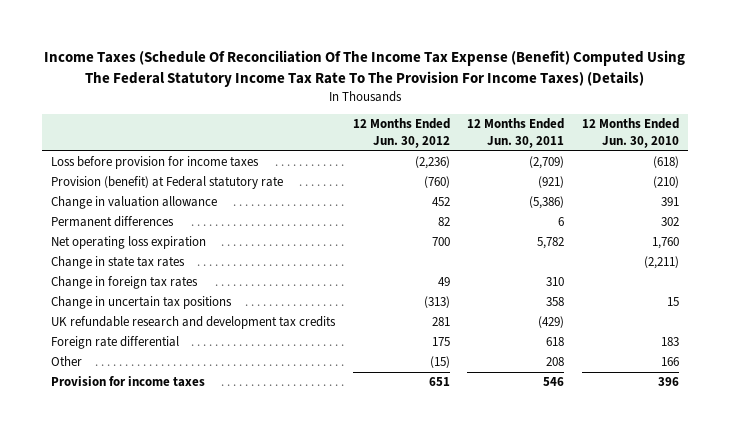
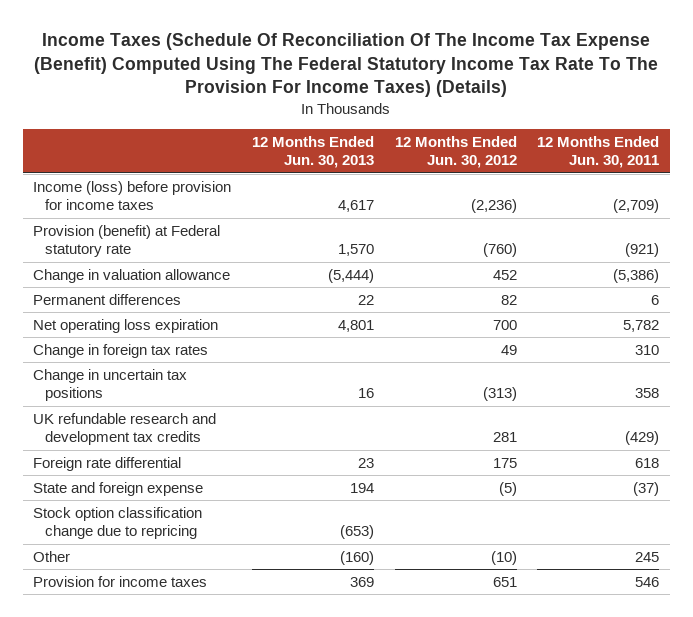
[582,118,680,149] 12 Months Ended Jun. 30, 2010 -> none
none -> [251,136,374,169] 12 Months Ended Jun. 30, 2013
[50,156,259,170] Loss before provision for income taxes -> [33,180,232,211] Income (loss) before provision for income taxes
[50,256,185,270] Change in state tax rates -> none
none -> [33,481,204,496] State and foreign expense
none -> [33,506,203,540] Stock option classification change due to repricing
[429,356,450,369] (15) -> [490,550,517,565] (10)
[546,357,565,367] 208 -> [635,551,660,562] 245

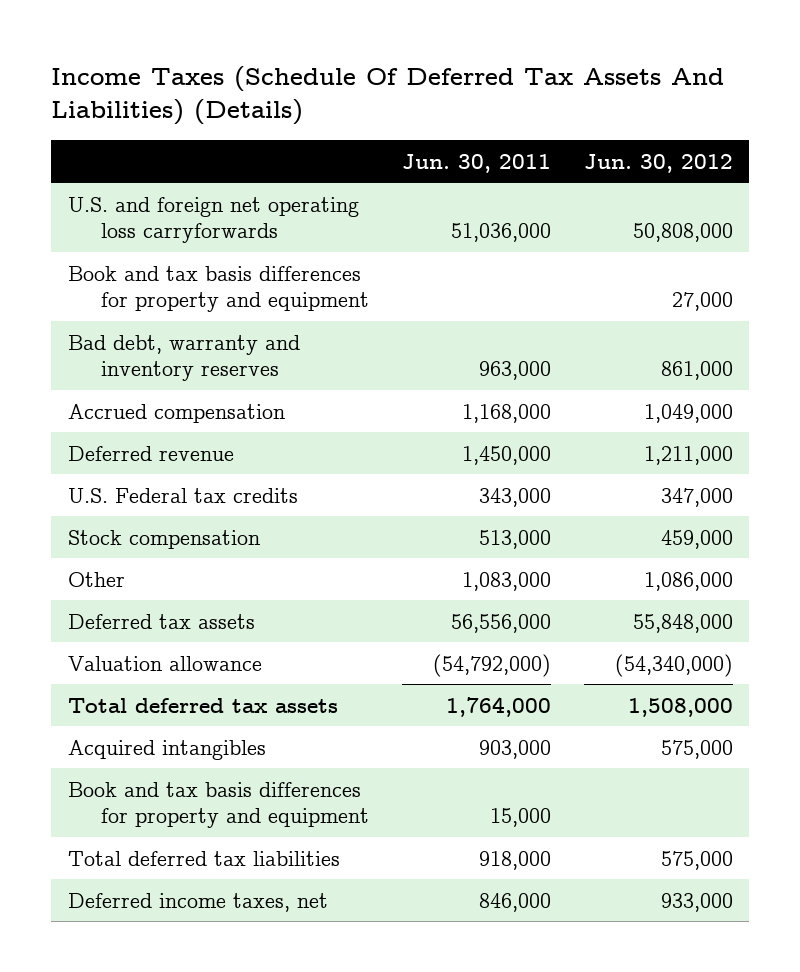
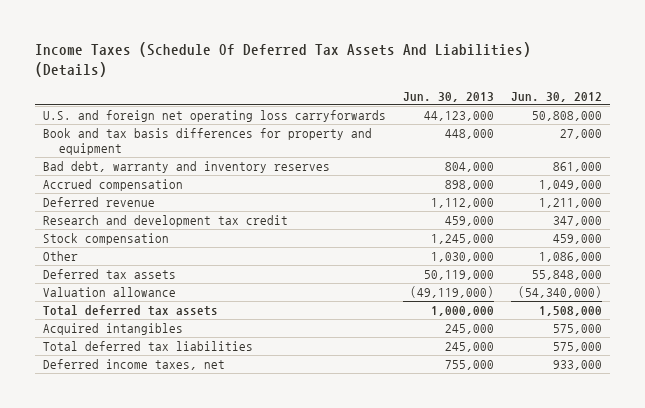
[401,153,551,173] Jun. 30, 2011 -> none
none -> [403,91,495,102] Jun. 30, 2013
[67,487,298,503] U.S. Federal tax credits -> [43,215,289,228] Research and development tax credit
[67,781,369,829] Book and tax basis differences for property and equipment -> none

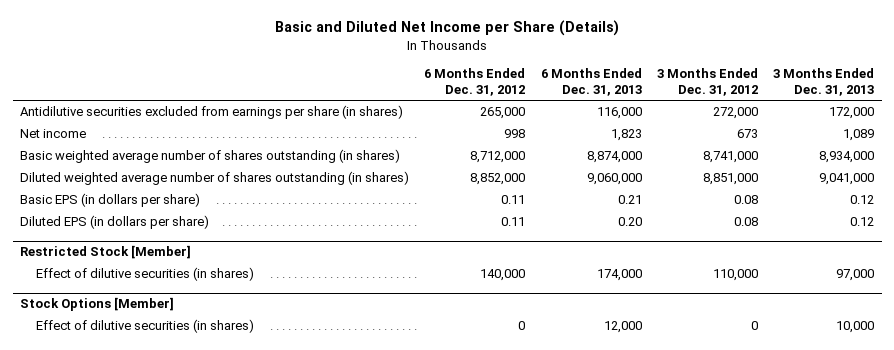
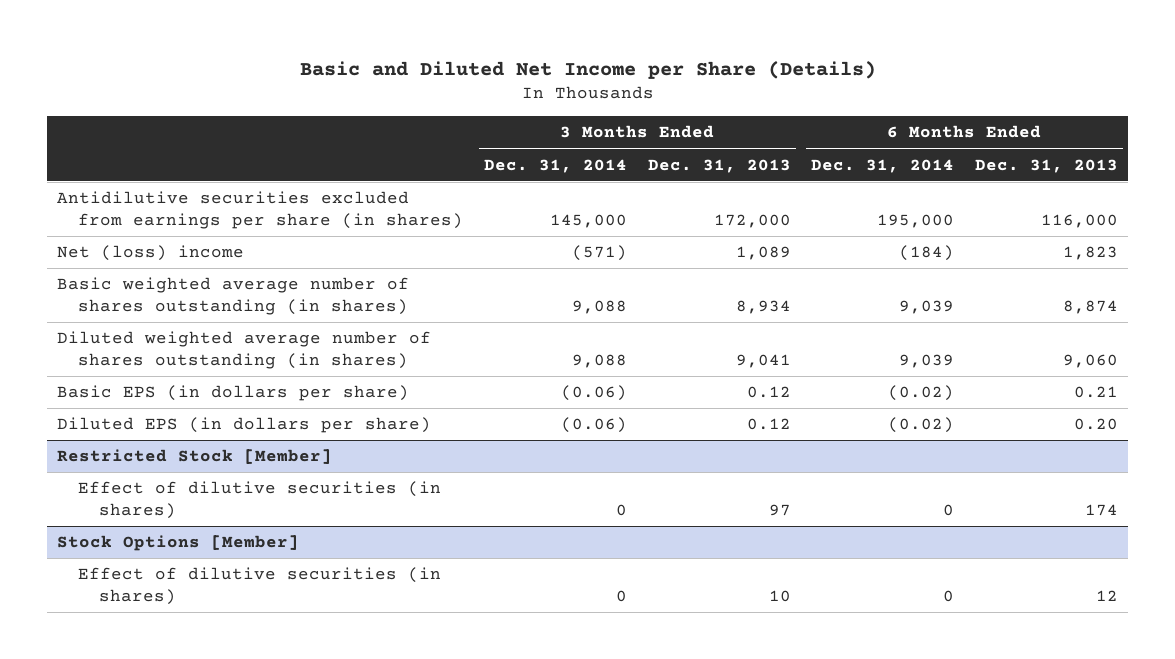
[424,67,526,96] 6 Months Ended Dec. 31, 2012 -> none
[656,67,758,96] 3 Months Ended Dec. 31, 2012 -> none
none -> [483,158,627,173] Dec. 31, 2014
none -> [811,158,955,173] Dec. 31, 2014
[20,129,87,139] Net income -> [57,245,245,262] Net (loss) income
[586,151,642,164] 8,874,000 -> [1062,300,1118,315] 8,874
[818,151,874,164] 8,934,000 -> [735,300,791,315] 8,934
[586,173,642,186] 9,060,000 -> [1062,354,1118,369] 9,060
[818,173,874,186] 9,041,000 -> [735,354,791,369] 9,041
[596,269,642,282] 174,000 -> [1084,504,1118,517] 174
[835,269,874,282] 97,000 -> [768,504,791,517] 97
[603,321,642,334] 12,000 -> [1095,590,1118,602] 12
[835,321,874,334] 10,000 -> [768,590,791,603] 10

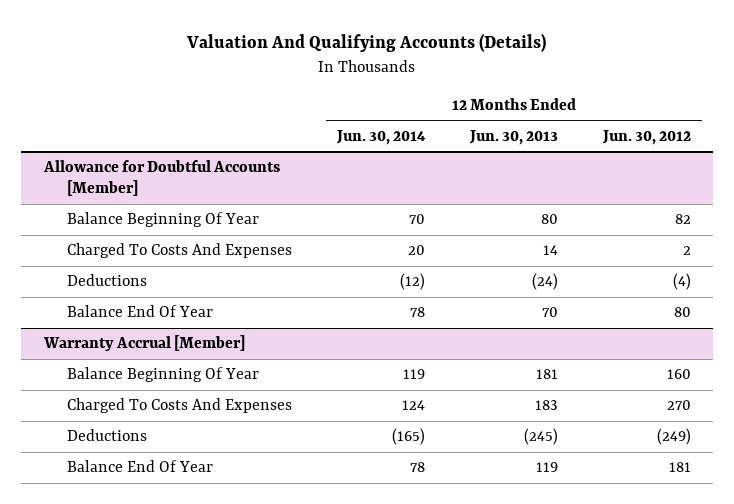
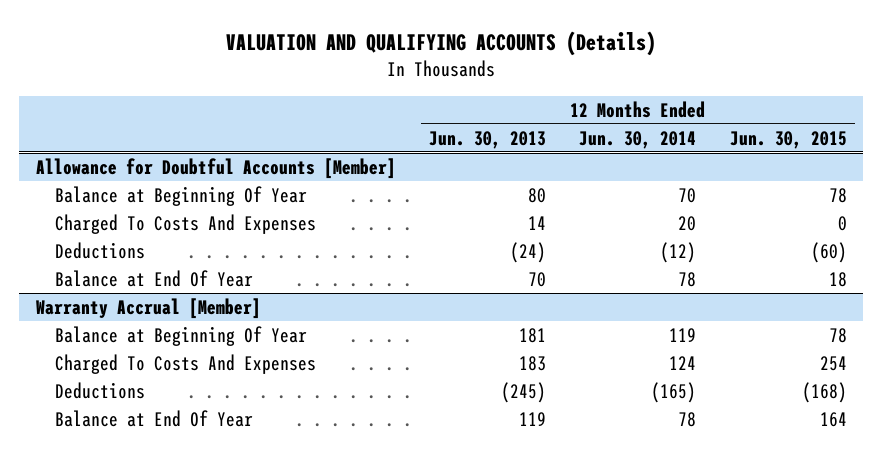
[186,33,547,53] Valuation And Qualifying Accounts (Details) -> [226,30,657,56] VALUATION AND QUALIFYING ACCOUNTS (Details)
[601,129,691,145] Jun. 30, 2012 -> none
none -> [729,130,847,149] Jun. 30, 2015
[67,212,260,228] Balance Beginning Of Year -> [55,185,308,206] Balance at Beginning Of Year
[67,305,214,318] Balance End Of Year -> [55,269,254,287] Balance at End Of Year
[67,367,260,383] Balance Beginning Of Year -> [55,325,308,346] Balance at Beginning Of Year
[67,460,214,473] Balance End Of Year -> [55,409,254,427] Balance at End Of Year

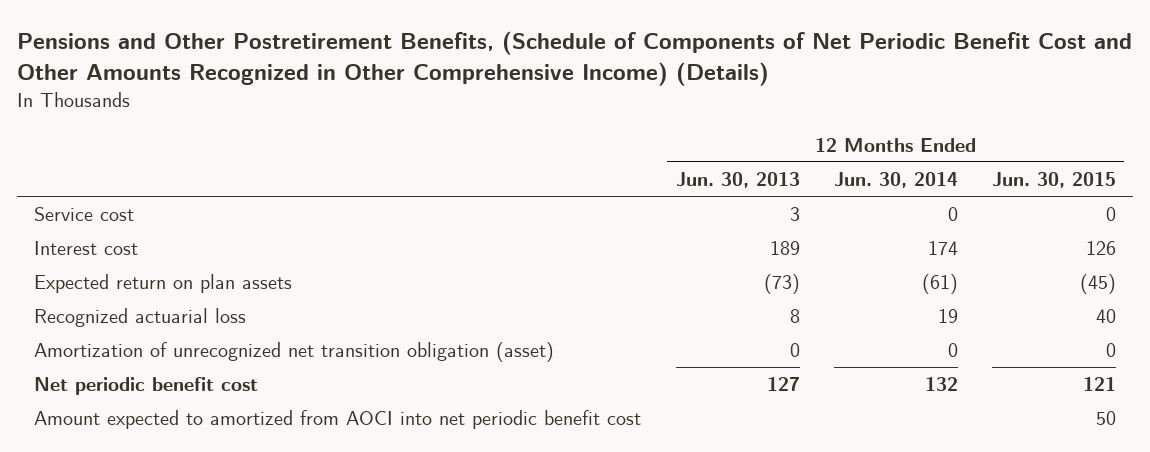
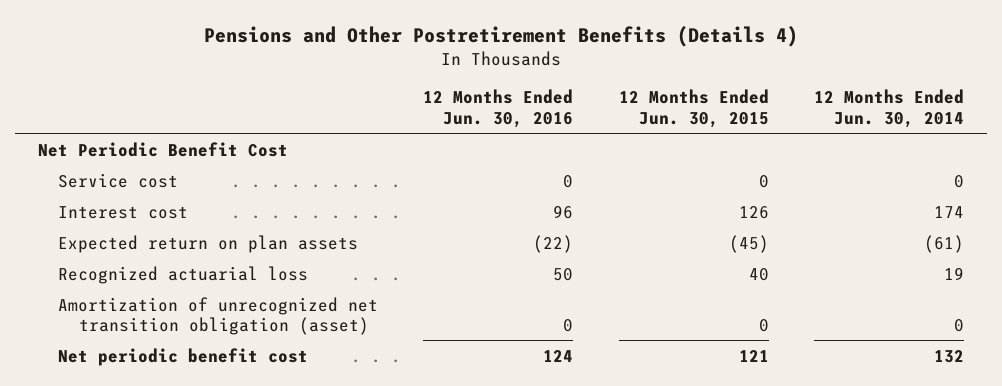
[17,30,1133,87] Pensions and Other Postretirement Benefits, (Schedule of Components of Net Periodic Benefit Cost and Other Amounts Recognized in Other Comprehensive Income) (Details) -> [203,25,798,47] Pensions and Other Postretirement Benefits (Details 4)
[675,172,800,189] Jun. 30, 2013 -> none
none -> [423,89,574,128] 12 Months Ended Jun. 30, 2016
none -> [37,141,288,157] Net Periodic Benefit Cost
[34,410,642,430] Amount expected to amortized from AOCI into net periodic benefit cost -> none

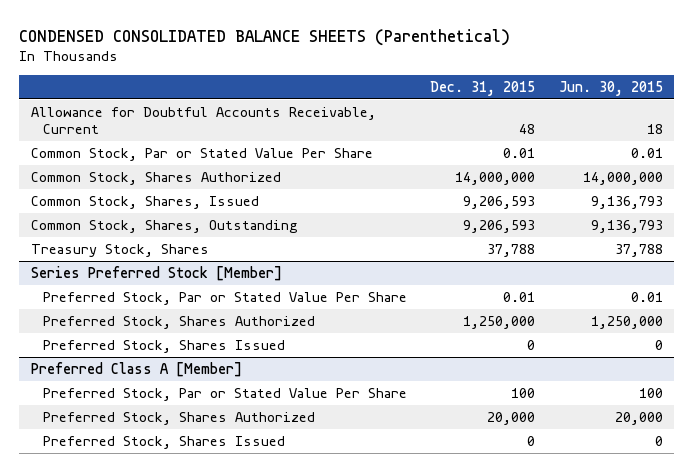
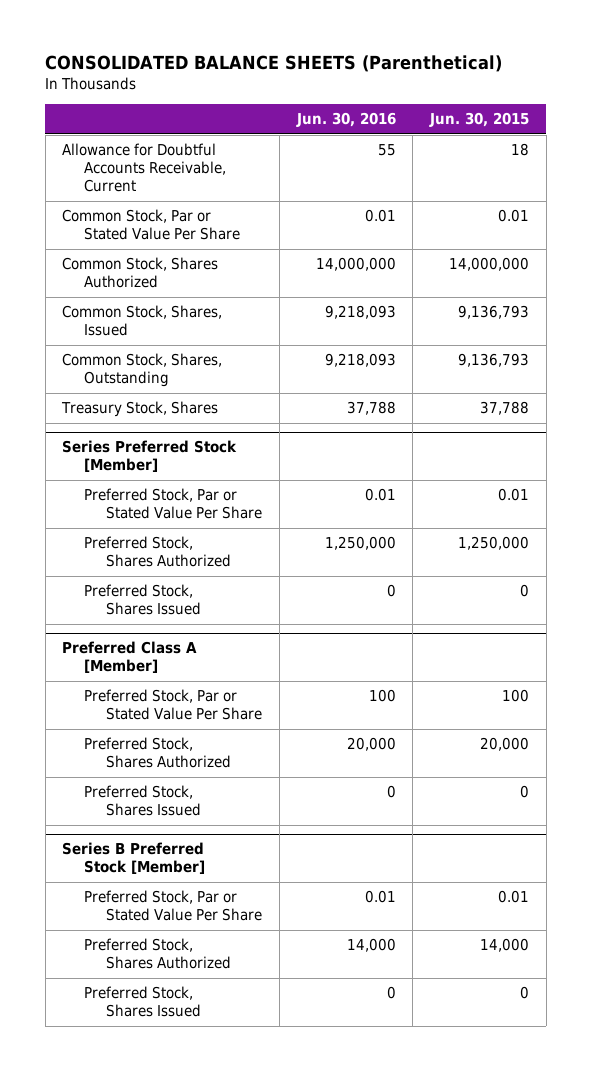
[19,28,511,46] CONDENSED CONSOLIDATED BALANCE SHEETS (Parenthetical) -> [45,54,503,72] CONSOLIDATED BALANCE SHEETS (Parenthetical)
[430,80,536,96] Dec. 31, 2015 -> none
none -> [295,112,396,128] Jun. 30, 2016
none -> [62,842,206,875] Series B Preferred Stock [Member]
none -> [84,890,263,922] Preferred Stock, Par or Stated Value Per Share
none -> [84,938,232,970] Preferred Stock, Shares Authorized
none -> [84,986,202,1018] Preferred Stock, Shares Issued

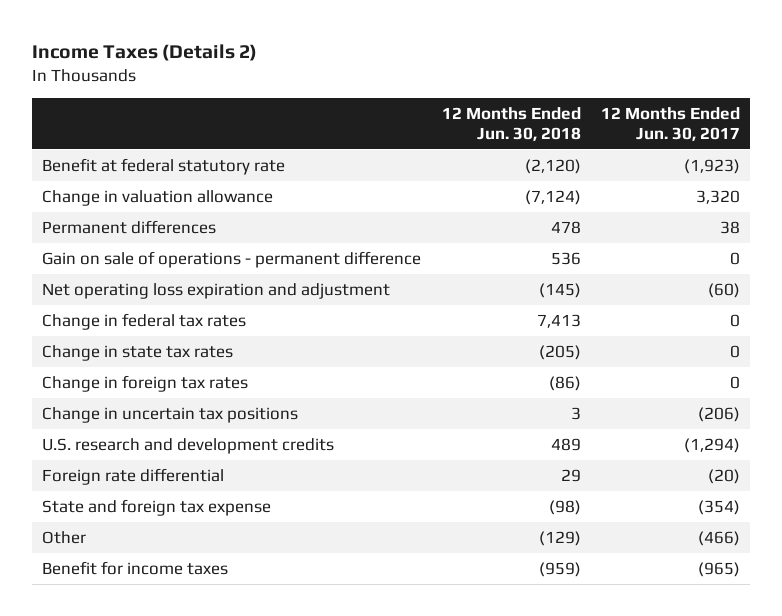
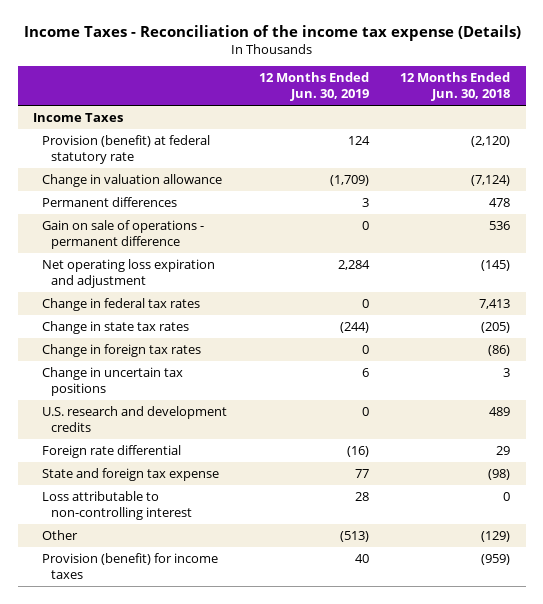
[31,44,257,62] Income Taxes (Details 2) -> [23,25,521,42] Income Taxes - Reconciliation of the income tax expense (Details)
[601,107,741,141] 12 Months Ended Jun. 30, 2017 -> none
none -> [258,72,369,102] 12 Months Ended Jun. 30, 2019
none -> [33,112,124,122] Income Taxes
[42,158,286,176] Benefit at federal statutory rate -> [42,134,211,164] Provision (benefit) at federal statutory rate
none -> [42,490,193,520] Loss attributable to non-controlling interest
[42,561,229,576] Benefit for income taxes -> [42,552,219,579] Provision (benefit) for income taxes

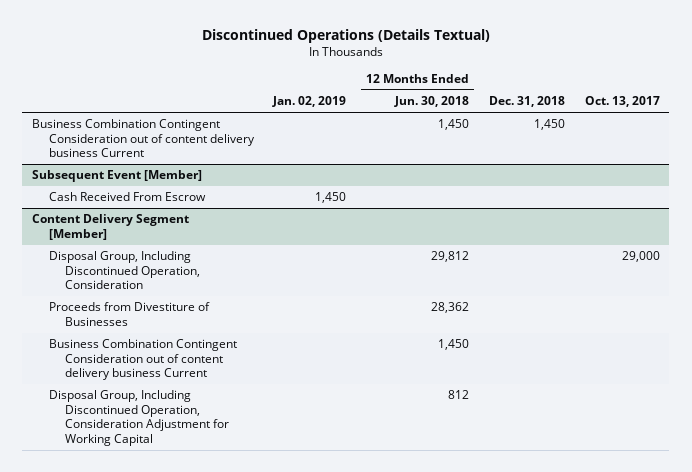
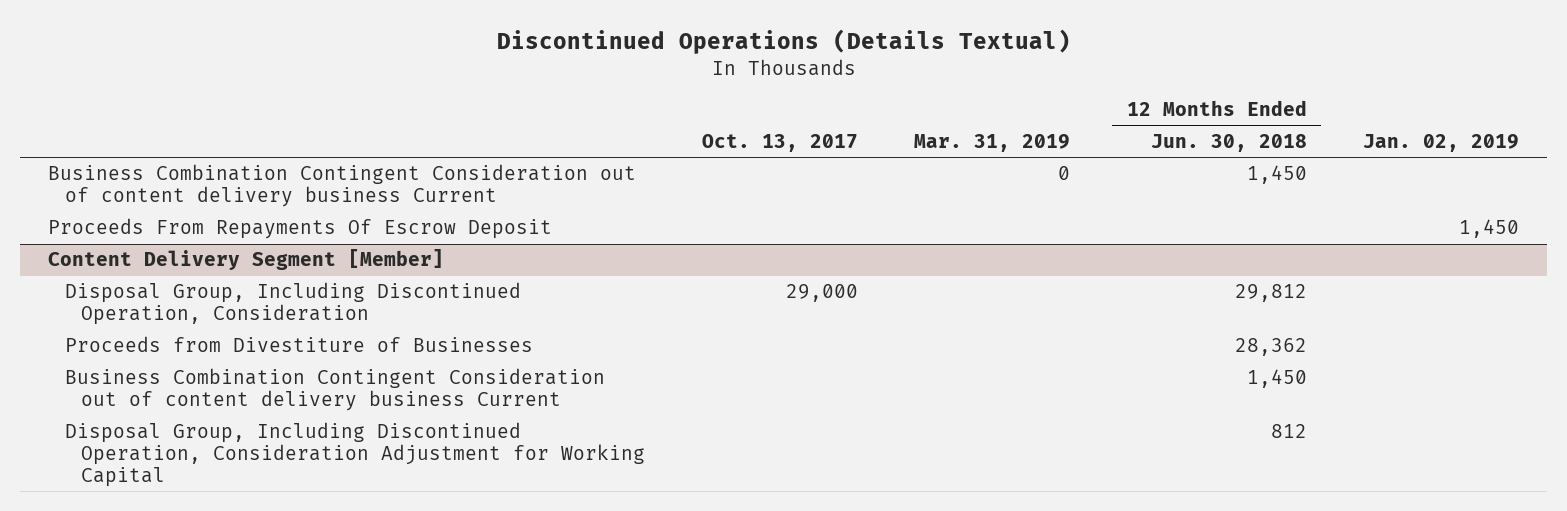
[488,96,565,108] Dec. 31, 2018 -> none
none -> [914,133,1071,152] Mar. 31, 2019
[32,170,203,183] Subsequent Event [Member] -> none
[48,192,206,202] Cash Received From Escrow -> [48,218,553,240] Proceeds From Repayments Of Escrow Deposit

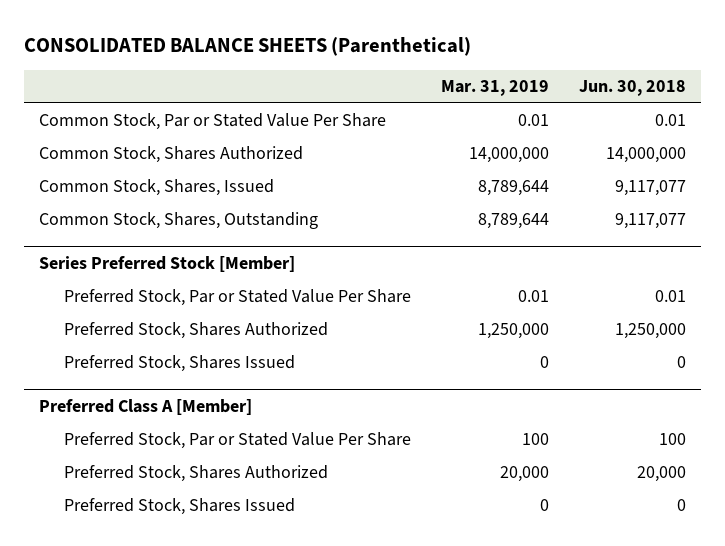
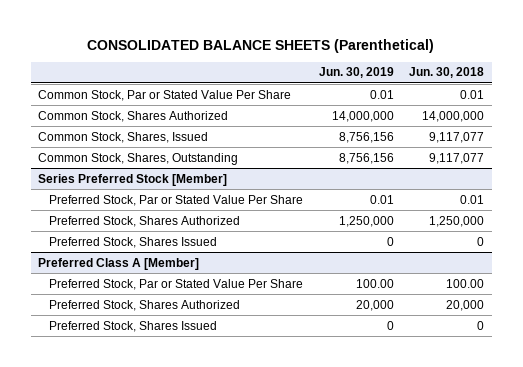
[441,80,550,97] Mar. 31, 2019 -> none
none -> [318,67,394,79] Jun. 30, 2019
[659,433,687,446] 100 -> [446,278,485,288] 100.00

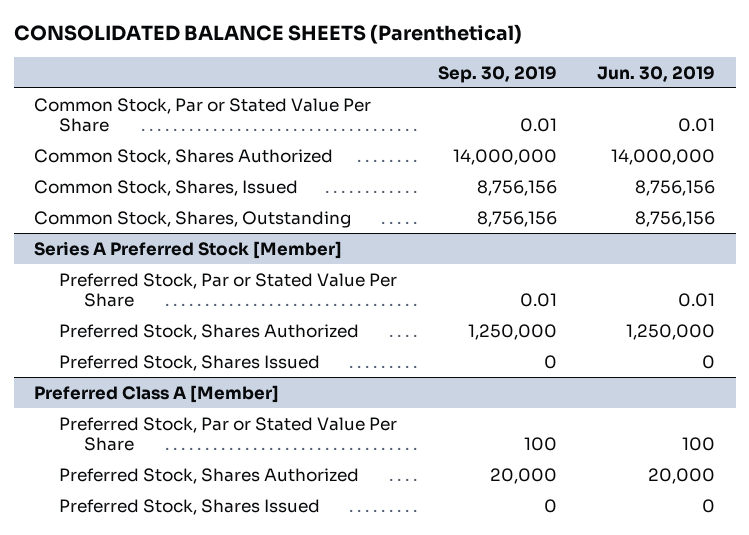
[409,67,485,79] Jun. 30, 2018 -> none
none -> [437,65,557,83] Sep. 30, 2019
[38,173,228,186] Series Preferred Stock [Member] -> [34,240,343,259] Series A Preferred Stock [Member]
[355,278,394,288] 100.00 -> [682,437,716,452] 100

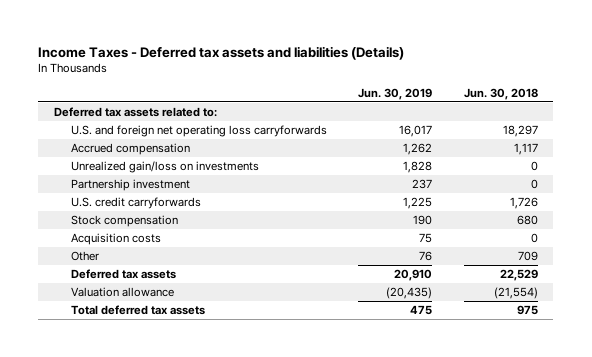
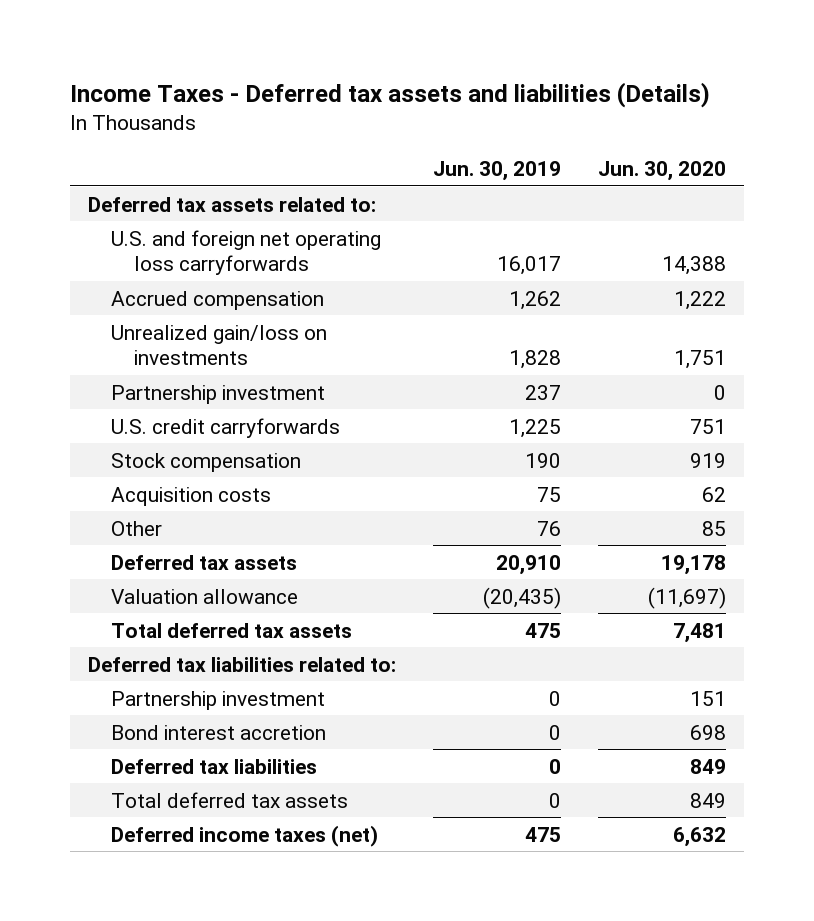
[463,88,538,101] Jun. 30, 2018 -> none
none -> [597,160,726,181] Jun. 30, 2020
none -> [88,656,397,672] Deferred tax liabilities related to:
none -> [110,690,325,710] Partnership investment
none -> [110,724,326,740] Bond interest accretion
none -> [110,758,317,774] Deferred tax liabilities
none -> [110,791,348,808] Total deferred tax assets
none -> [110,824,378,847] Deferred income taxes (net)

